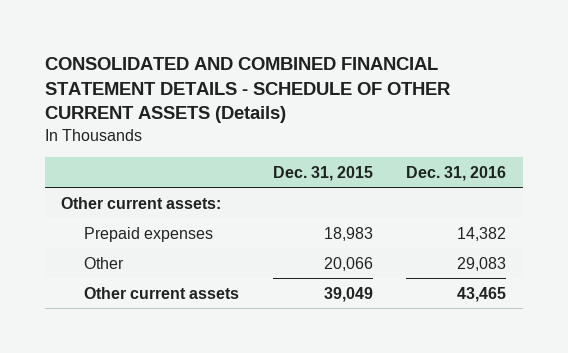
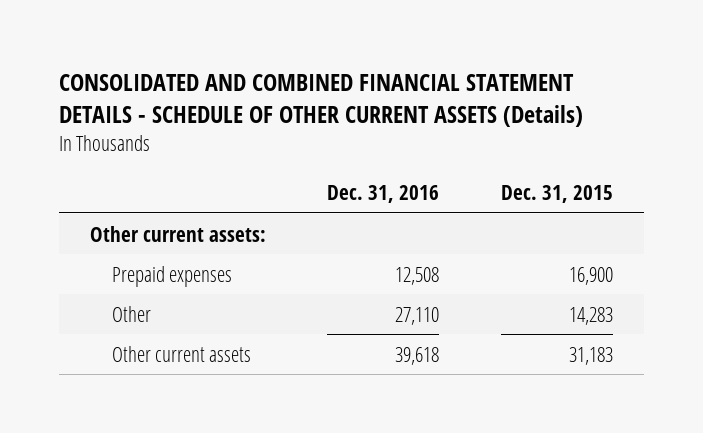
[323,226,373,241] 18,983 -> [568,266,613,285] 16,900
[457,226,507,241] 14,382 -> [395,266,440,285] 12,508
[323,256,373,271] 20,066 -> [568,306,613,325] 14,283
[457,256,507,271] 29,083 -> [395,306,440,325] 27,110
[323,286,373,302] 39,049 -> [568,346,613,365] 31,183
[457,286,507,302] 43,465 -> [395,346,440,365] 39,618

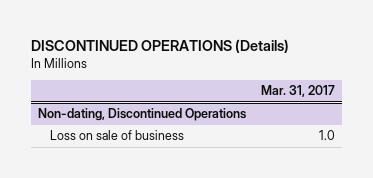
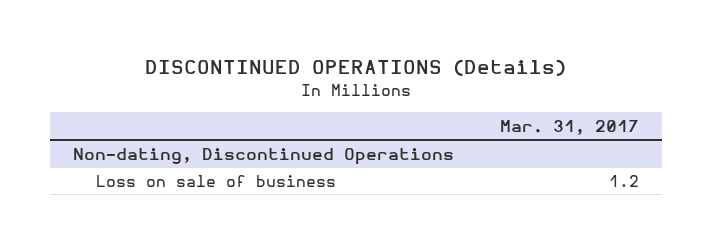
[318,130,335,141] 1.0 -> [609,174,640,187] 1.2

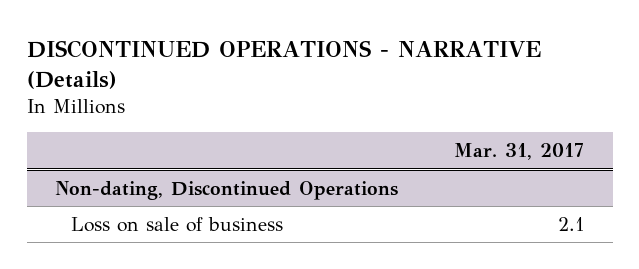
[144,59,566,77] DISCONTINUED OPERATIONS (Details) -> [26,39,541,89] DISCONTINUED OPERATIONS - NARRATIVE (Details)
[609,174,640,187] 1.2 -> [558,216,585,231] 2.1

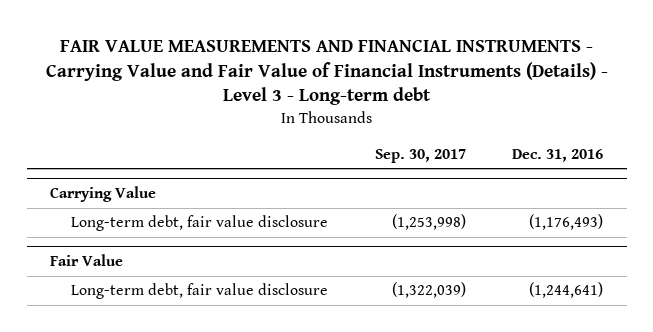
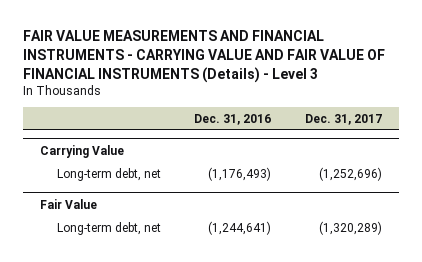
[45,38,608,106] FAIR VALUE MEASUREMENTS AND FINANCIAL INSTRUMENTS - Carrying Value and Fair Value of Financial Instruments (Details) - Level 3 - Long-term debt -> [22,30,385,83] FAIR VALUE MEASUREMENTS AND FINANCIAL INSTRUMENTS - CARRYING VALUE AND FAIR VALUE OF FINANCIAL INSTRUMENTS (Details) - Level 3
[374,148,466,163] Sep. 30, 2017 -> none
none -> [305,113,383,125] Dec. 31, 2017
[70,215,328,232] Long-term debt, fair value disclosure -> [56,167,161,181] Long-term debt, net
[70,283,328,300] Long-term debt, fair value disclosure -> [56,221,161,235] Long-term debt, net

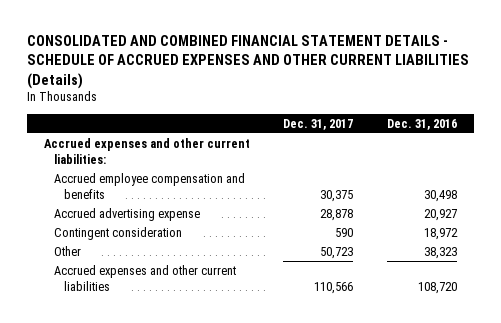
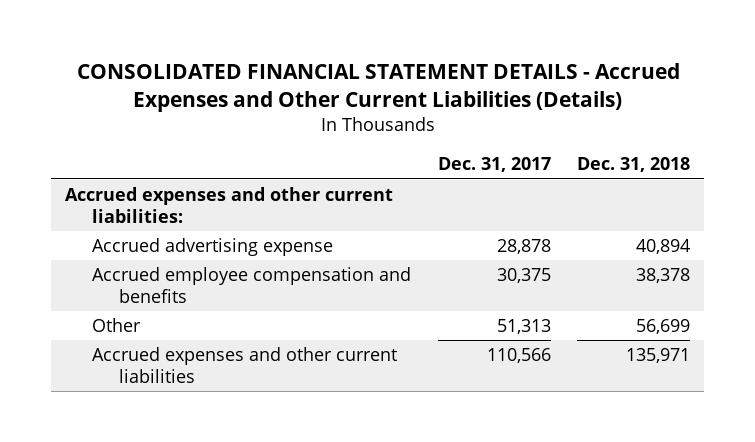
[26,35,469,89] CONSOLIDATED AND COMBINED FINANCIAL STATEMENT DETAILS - SCHEDULE OF ACCRUED EXPENSES AND OTHER CURRENT LIABILITIES (Details) -> [76,63,680,113] CONSOLIDATED FINANCIAL STATEMENT DETAILS - Accrued Expenses and Other Current Liabilities (Details)
[386,118,457,130] Dec. 31, 2016 -> none
none -> [577,157,691,173] Dec. 31, 2018
[53,226,182,240] Contingent consideration -> none
[53,172,245,199] Accrued employee compensation and benefits -> [91,267,411,303] Accrued employee compensation and benefits
[320,246,354,259] 50,723 -> [496,319,551,335] 51,313

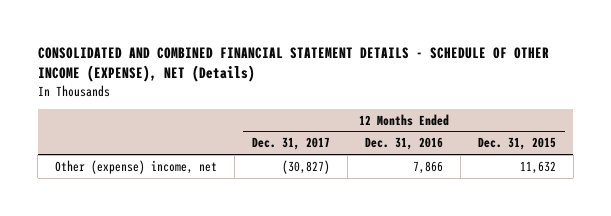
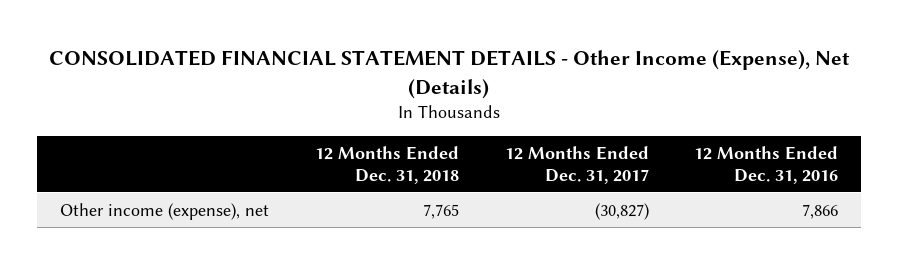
[37,46,549,83] CONSOLIDATED AND COMBINED FINANCIAL STATEMENT DETAILS - SCHEDULE OF OTHER INCOME (EXPENSE), NET (Details) -> [49,50,851,99] CONSOLIDATED FINANCIAL STATEMENT DETAILS - Other Income (Expense), Net (Details)
[477,137,556,151] Dec. 31, 2015 -> none
none -> [314,145,459,184] 12 Months Ended Dec. 31, 2018
[55,159,218,174] Other (expense) income, net -> [60,202,270,220] Other income (expense), net

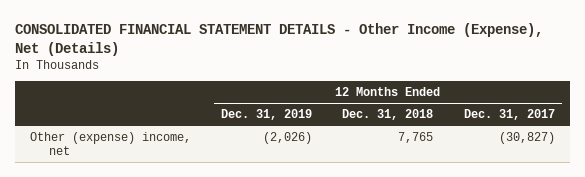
[694,145,839,184] 12 Months Ended Dec. 31, 2016 -> none
none -> [221,109,313,121] Dec. 31, 2019
[60,202,270,220] Other income (expense), net -> [29,131,191,156] Other (expense) income, net

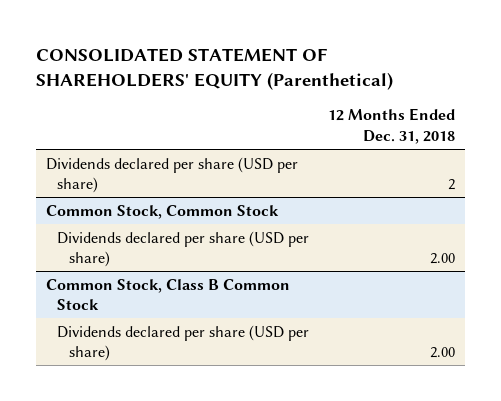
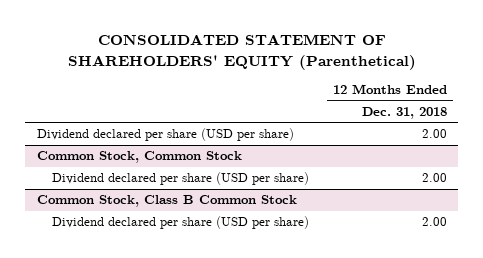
[45,156,298,194] Dividends declared per share (USD per share) -> [36,128,294,142] Dividend declared per share (USD per share)
[448,179,456,191] 2 -> [421,129,447,139] 2.00
[57,230,310,268] Dividends declared per share (USD per share) -> [51,172,309,186] Dividend declared per share (USD per share)
[57,324,310,362] Dividends declared per share (USD per share) -> [51,216,309,230] Dividend declared per share (USD per share)

